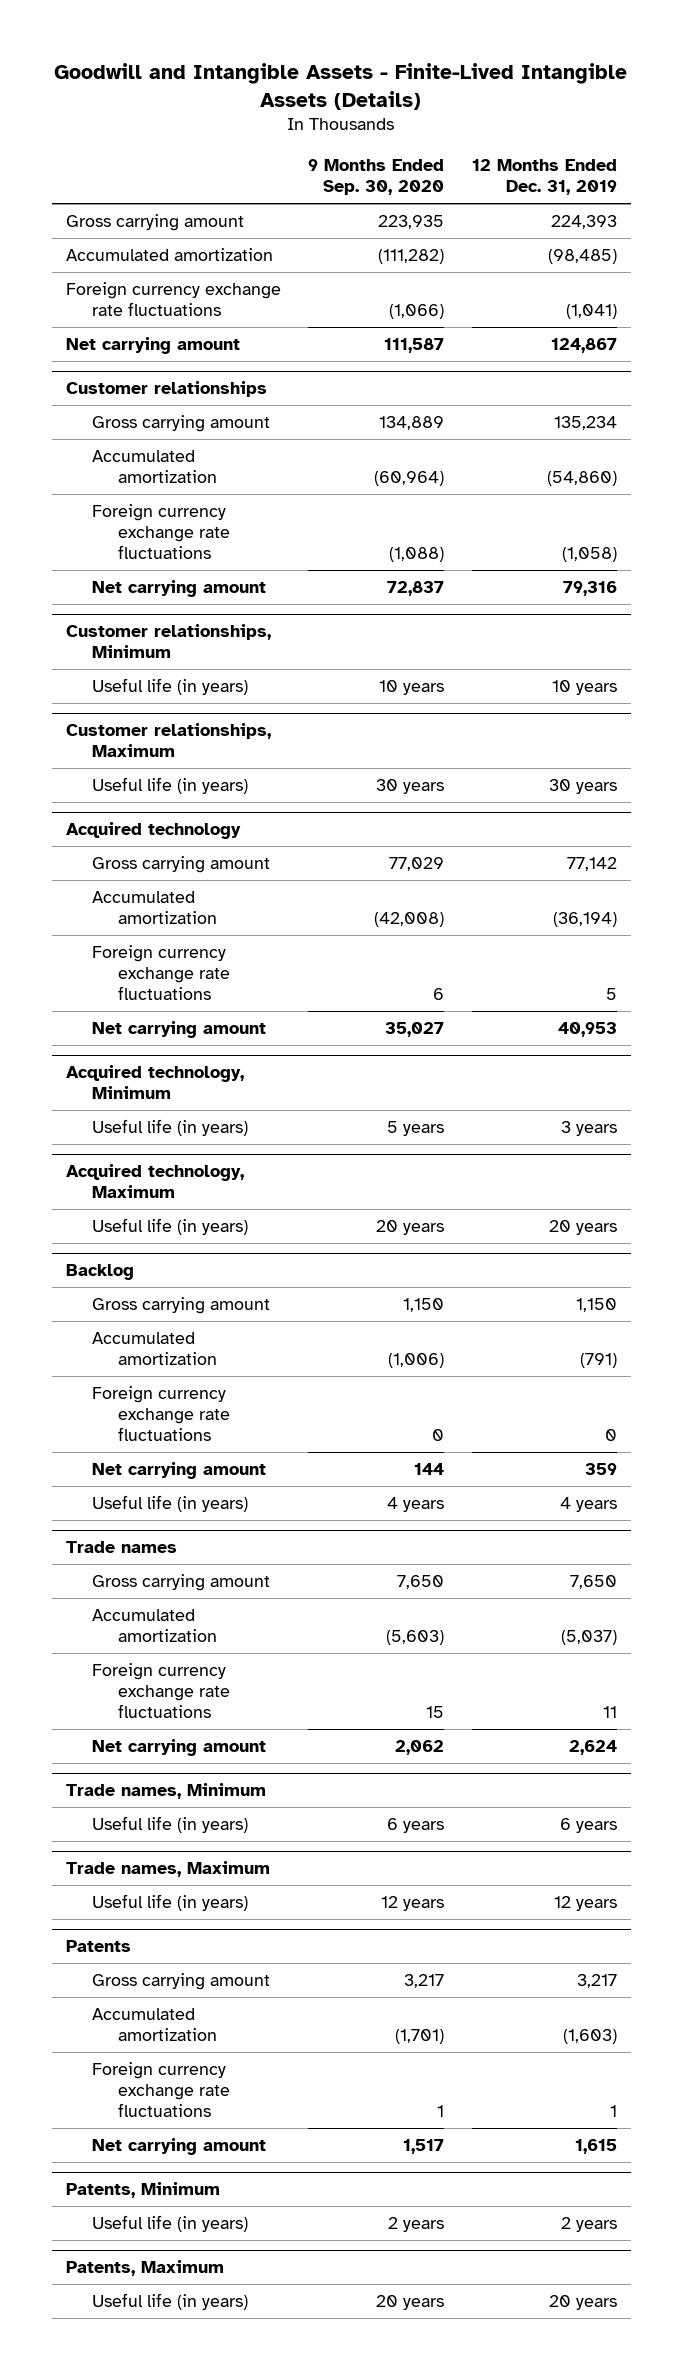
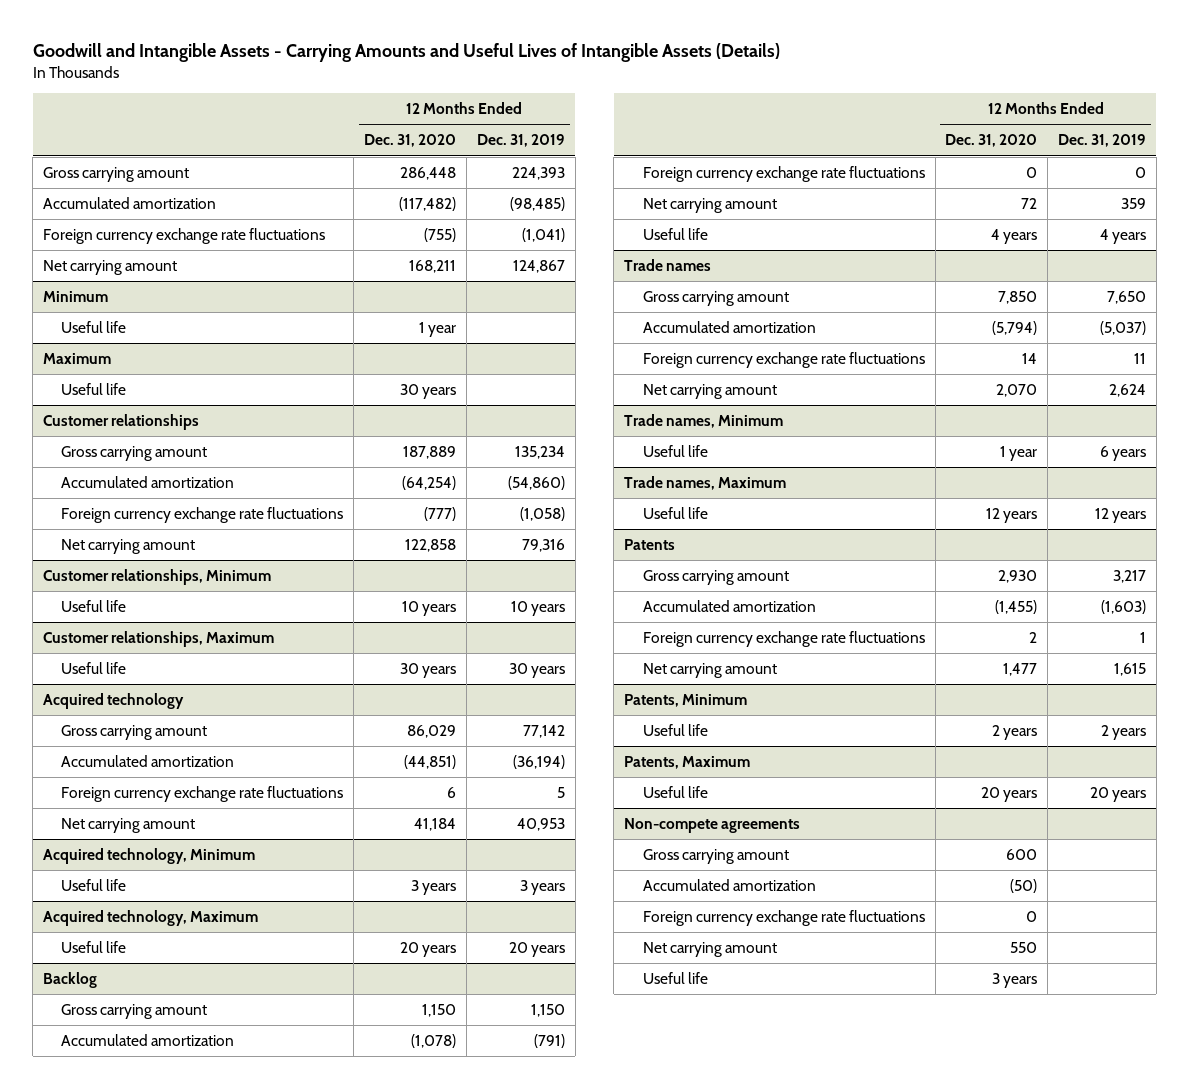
[54,63,628,110] Goodwill and Intangible Assets - Finite-Lived Intangible Assets (Details) -> [32,42,780,62] Goodwill and Intangible Assets - Carrying Amounts and Useful Lives of Intangible Assets (Details)
[308,159,445,196] 9 Months Ended Sep. 30, 2020 -> none
none -> [363,134,456,148] Dec. 31, 2020
none -> [42,291,108,303] Minimum
none -> [61,321,127,334] Useful life
none -> [42,353,111,365] Maximum
none -> [61,383,127,396] Useful life
[91,678,248,696] Useful life (in years) -> [61,600,127,613] Useful life
[91,777,248,795] Useful life (in years) -> [61,662,127,675] Useful life
[91,1119,248,1137] Useful life (in years) -> [61,879,127,892] Useful life
[91,1218,248,1236] Useful life (in years) -> [61,941,127,954] Useful life
[91,1495,248,1513] Useful life (in years) -> [642,228,708,241] Useful life
[91,1816,248,1834] Useful life (in years) -> [642,445,708,458] Useful life
[91,1894,248,1912] Useful life (in years) -> [642,507,708,520] Useful life
[91,2215,248,2233] Useful life (in years) -> [642,724,708,737] Useful life
[91,2293,248,2311] Useful life (in years) -> [642,786,708,799] Useful life
none -> [624,818,801,834] Non-compete agreements
none -> [642,849,789,865] Gross carrying amount
none -> [642,879,816,892] Accumulated amortization
none -> [642,910,925,927] Foreign currency exchange rate fluctuations
none -> [642,942,777,958] Net carrying amount
none -> [642,972,708,985] Useful life

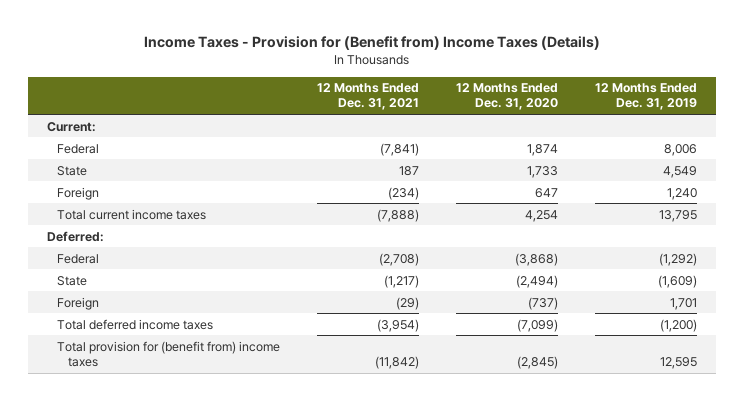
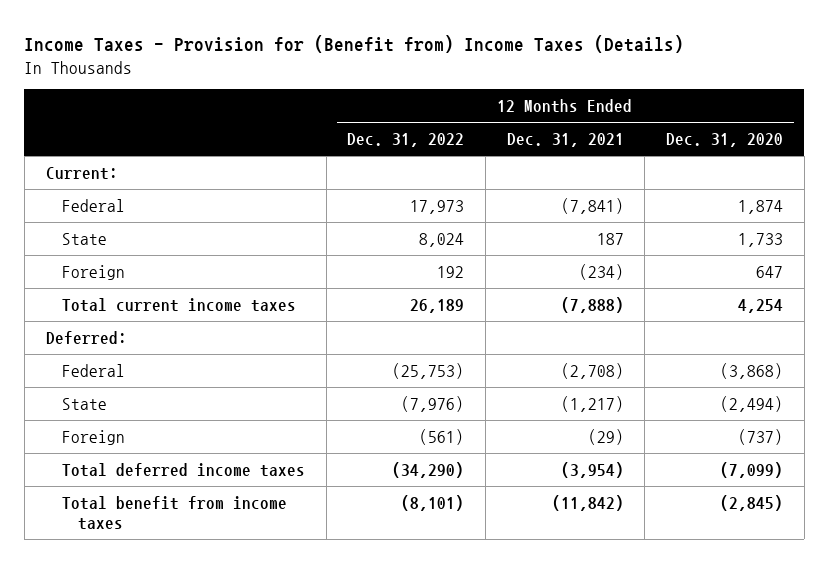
[595,83,698,111] 12 Months Ended Dec. 31, 2019 -> none
none -> [347,133,465,148] Dec. 31, 2022
[57,340,281,367] Total provision for (benefit from) income taxes -> [62,495,288,530] Total benefit from income taxes

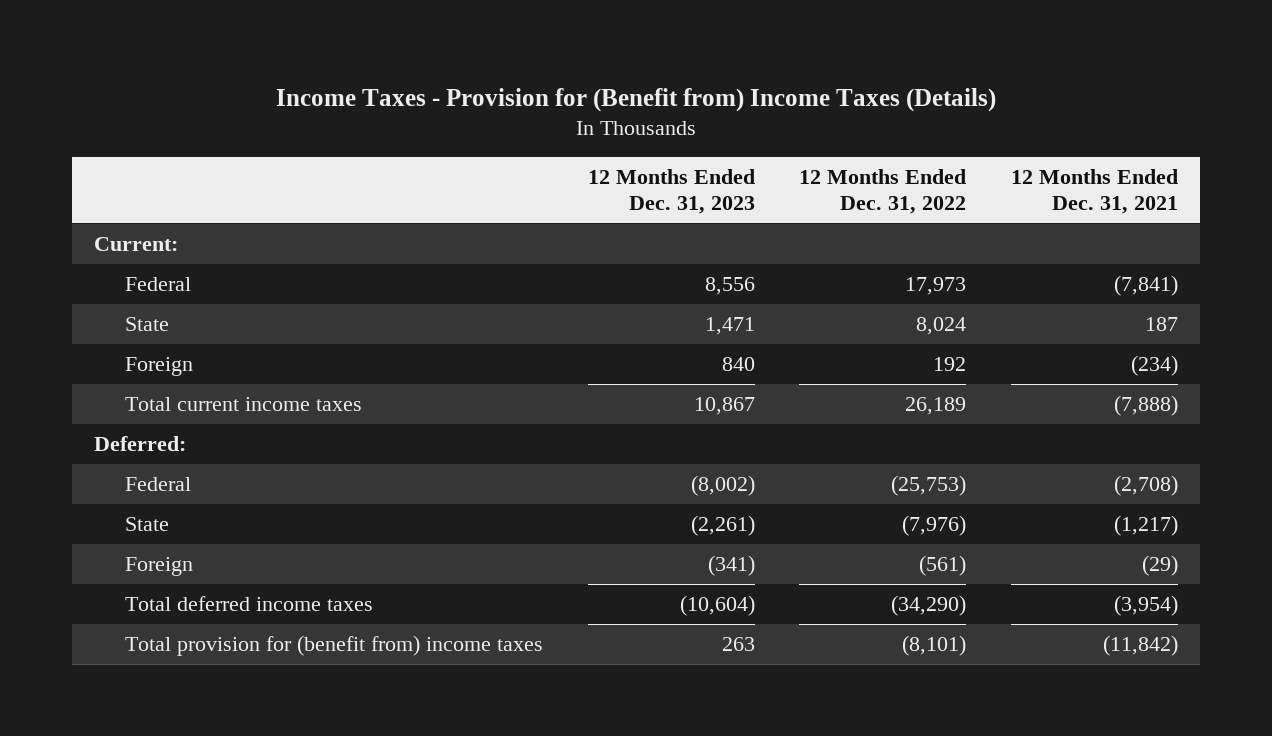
[665,133,783,148] Dec. 31, 2020 -> none
none -> [587,169,755,215] 12 Months Ended Dec. 31, 2023
[62,495,288,530] Total benefit from income taxes -> [125,634,544,656] Total provision for (benefit from) income taxes

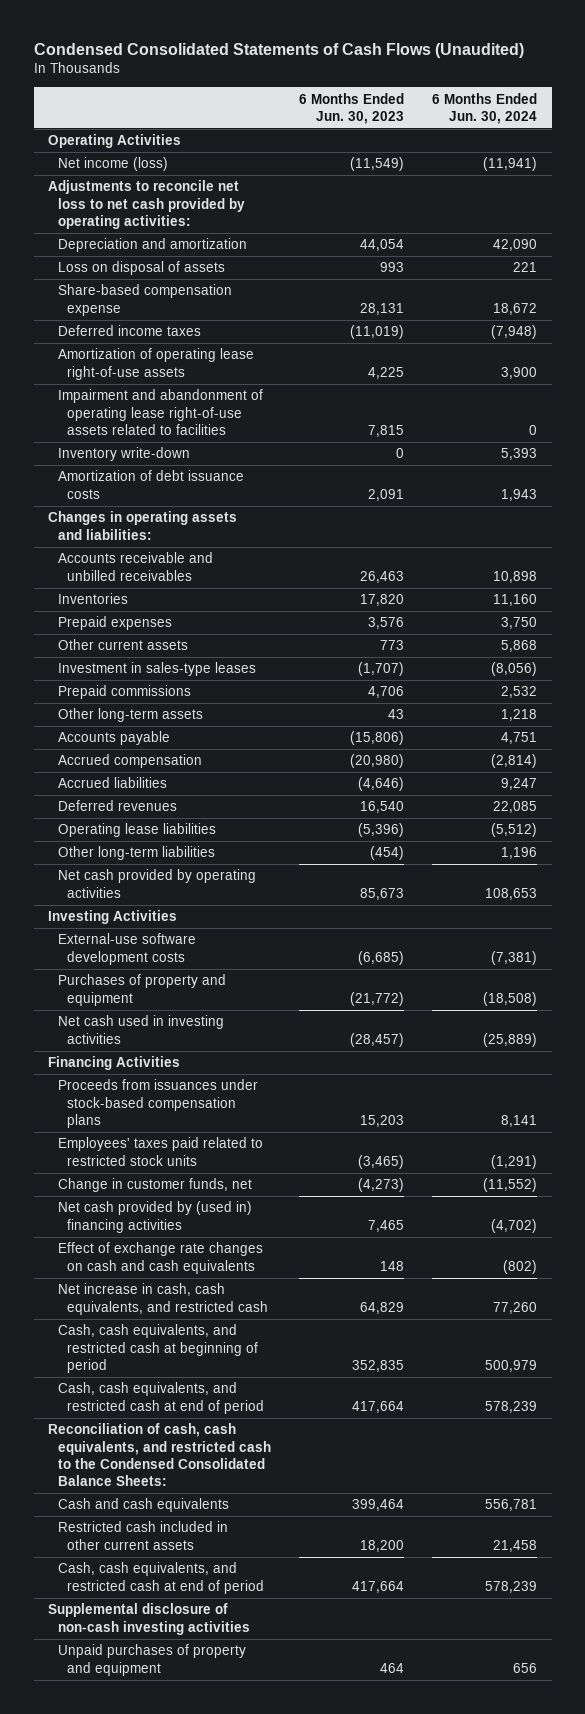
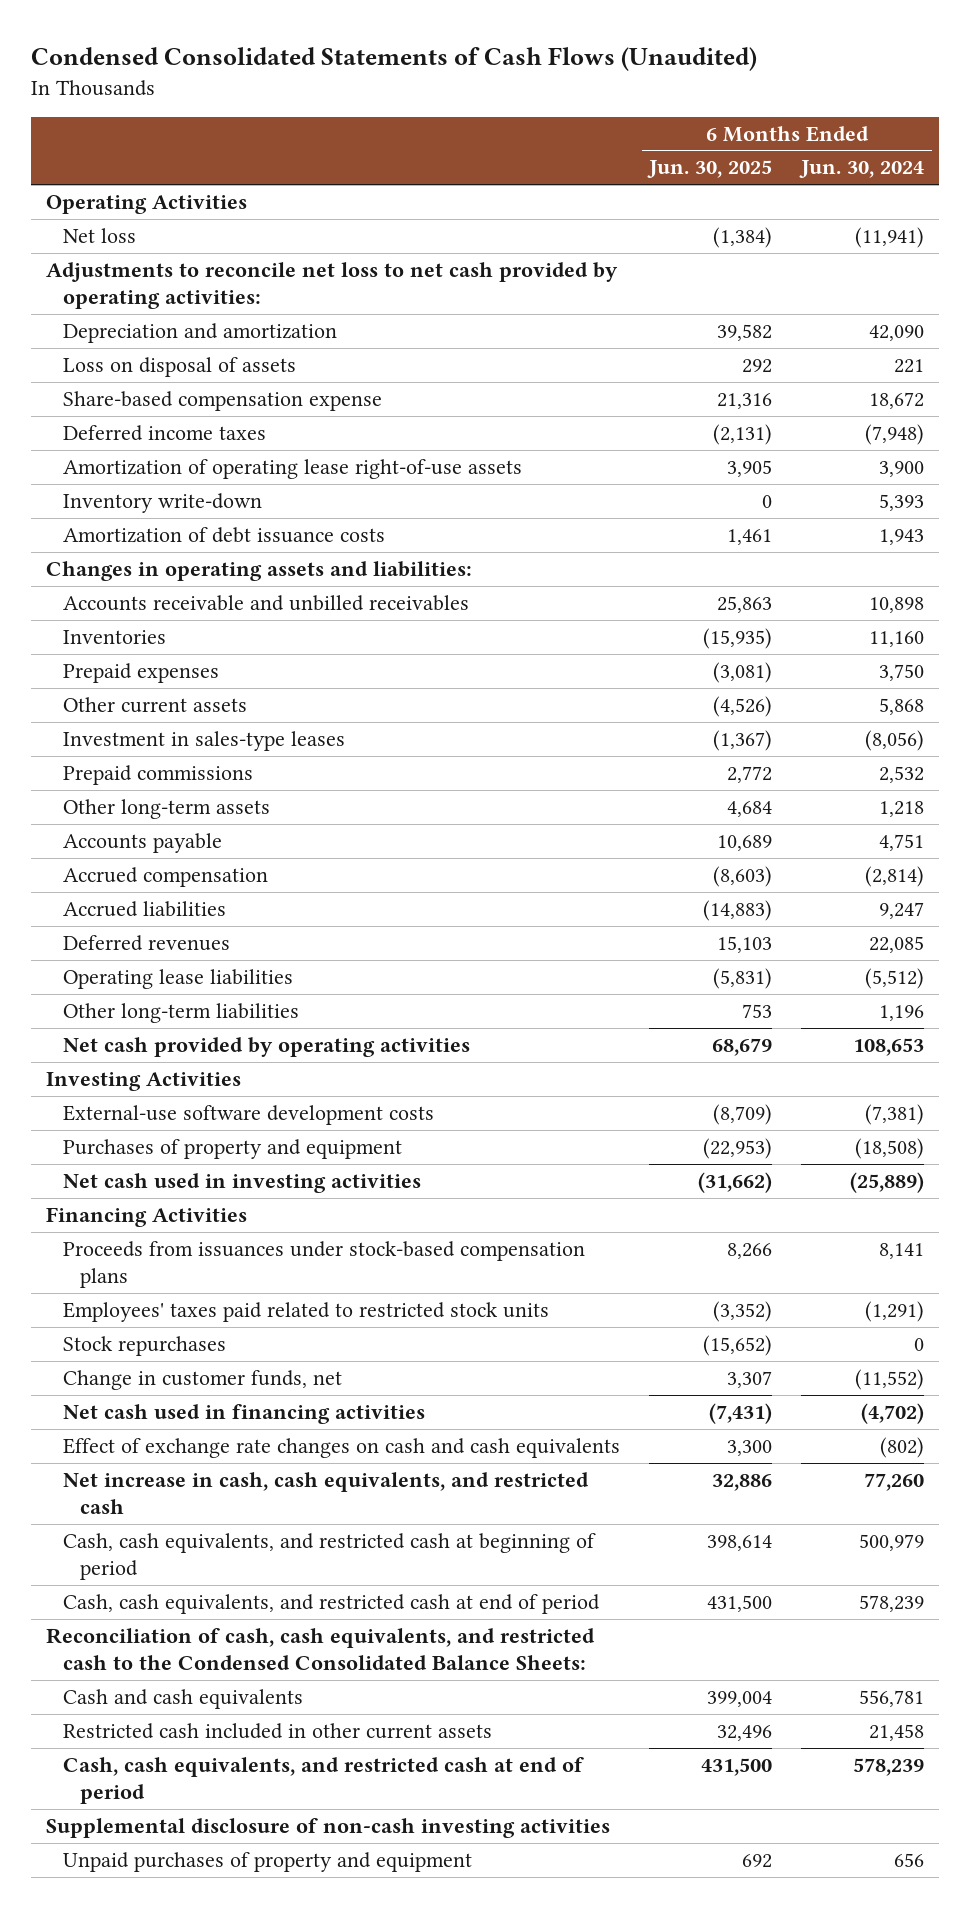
[298,92,404,124] 6 Months Ended Jun. 30, 2023 -> none
none -> [647,160,773,179] Jun. 30, 2025
[57,157,168,172] Net income (loss) -> [62,227,136,243] Net loss
[57,389,263,435] Impairment and abandonment of operating lease right-of-use assets related to facilities -> none
none -> [62,1335,226,1356] Stock repurchases
[57,1201,252,1233] Net cash provided by (used in) financing activities -> [62,1403,425,1424] Net cash used in financing activities

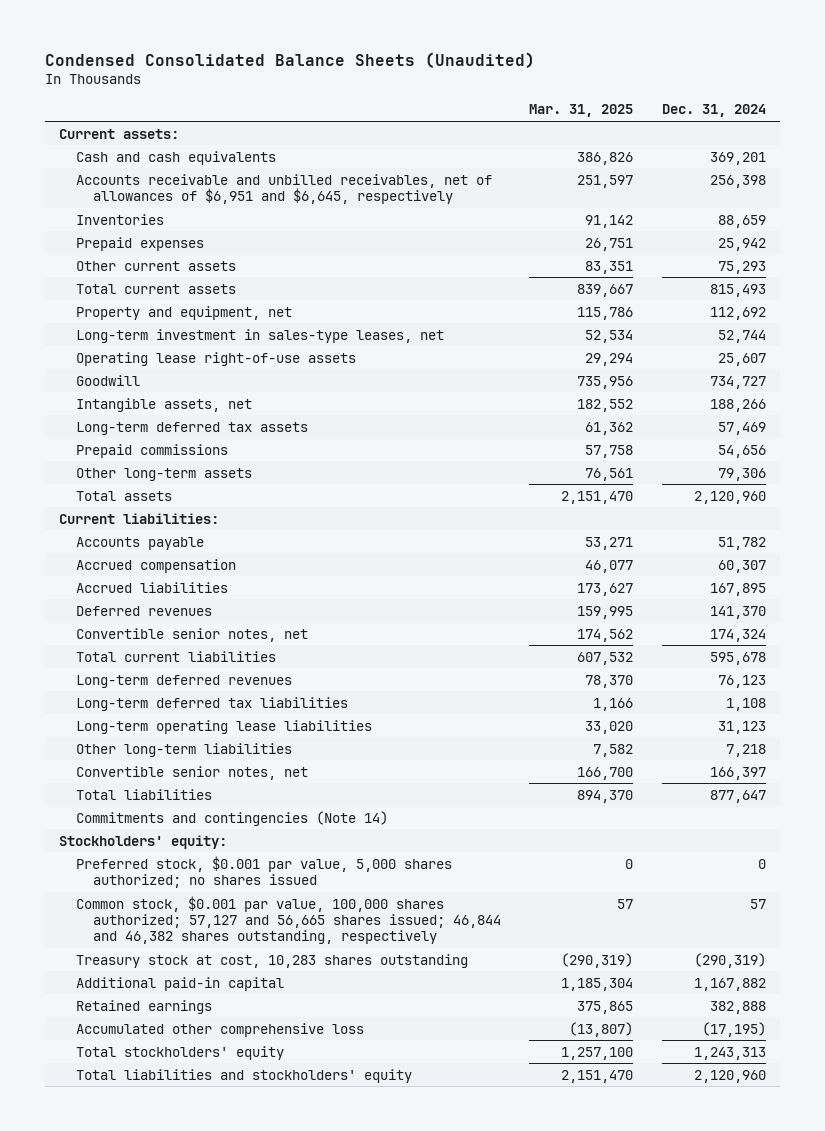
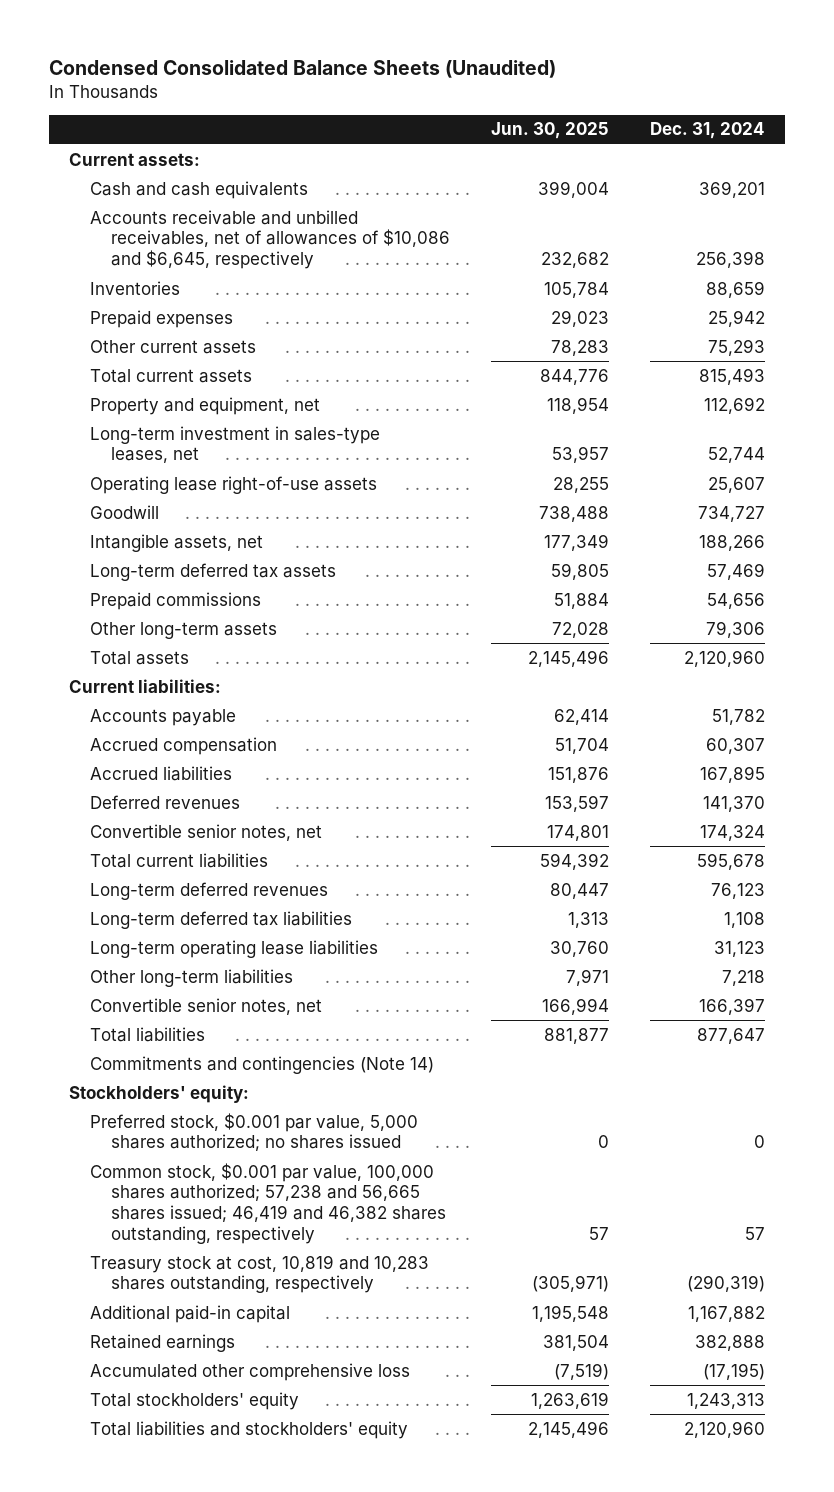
[529,104,634,118] Mar. 31, 2025 -> none
none -> [490,122,609,140] Jun. 30, 2025
[75,173,492,204] Accounts receivable and unbilled receivables, net of allowances of $6,951 and $6,645, respectively -> [90,209,450,270] Accounts receivable and unbilled receivables, net of allowances of $10,086 and $6,645, respectively
[75,895,501,945] Common stock, $0.001 par value, 100,000 shares authorized; 57,127 and 56,665 shares issued; 46,844 and 46,382 shares outstanding, respectively -> [90,1162,446,1245] Common stock, $0.001 par value, 100,000 shares authorized; 57,238 and 56,665 shares issued; 46,419 and 46,382 shares outstanding, respectively
[75,953,468,968] Treasury stock at cost, 10,283 shares outstanding -> [90,1254,430,1294] Treasury stock at cost, 10,819 and 10,283 shares outstanding, respectively

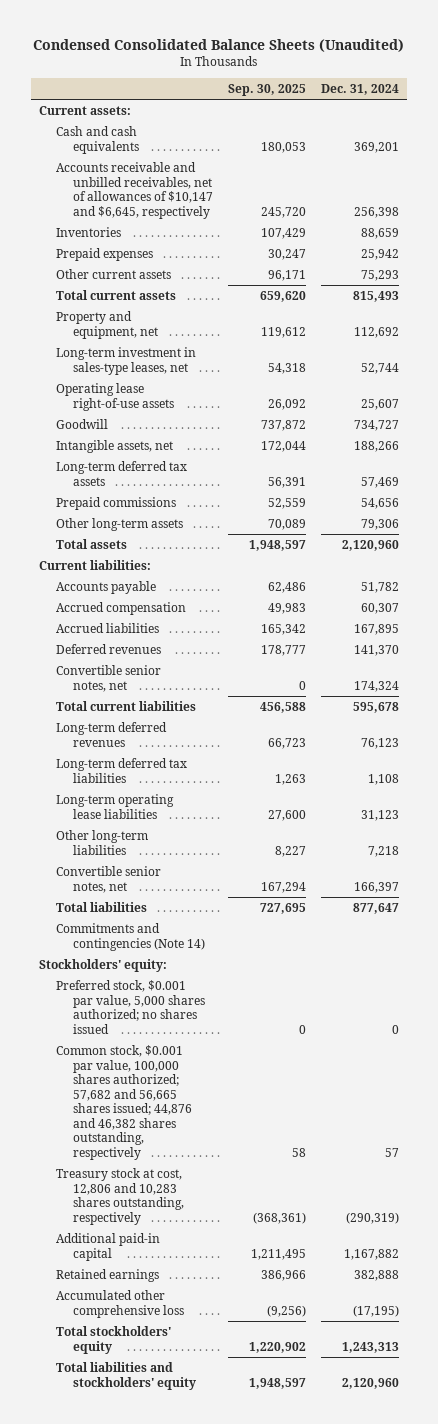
[490,122,609,140] Jun. 30, 2025 -> none
none -> [228,83,307,96] Sep. 30, 2025
[90,209,450,270] Accounts receivable and unbilled receivables, net of allowances of $10,086 and $6,645, respectively -> [55,161,213,219] Accounts receivable and unbilled receivables, net of allowances of $10,147 and $6,645, respectively
[90,1162,446,1245] Common stock, $0.001 par value, 100,000 shares authorized; 57,238 and 56,665 shares issued; 46,419 and 46,382 shares outstanding, respectively -> [55,1044,192,1160] Common stock, $0.001 par value, 100,000 shares authorized; 57,682 and 56,665 shares issued; 44,876 and 46,382 shares outstanding, respectively
[90,1254,430,1294] Treasury stock at cost, 10,819 and 10,283 shares outstanding, respectively -> [55,1167,184,1225] Treasury stock at cost, 12,806 and 10,283 shares outstanding, respectively

